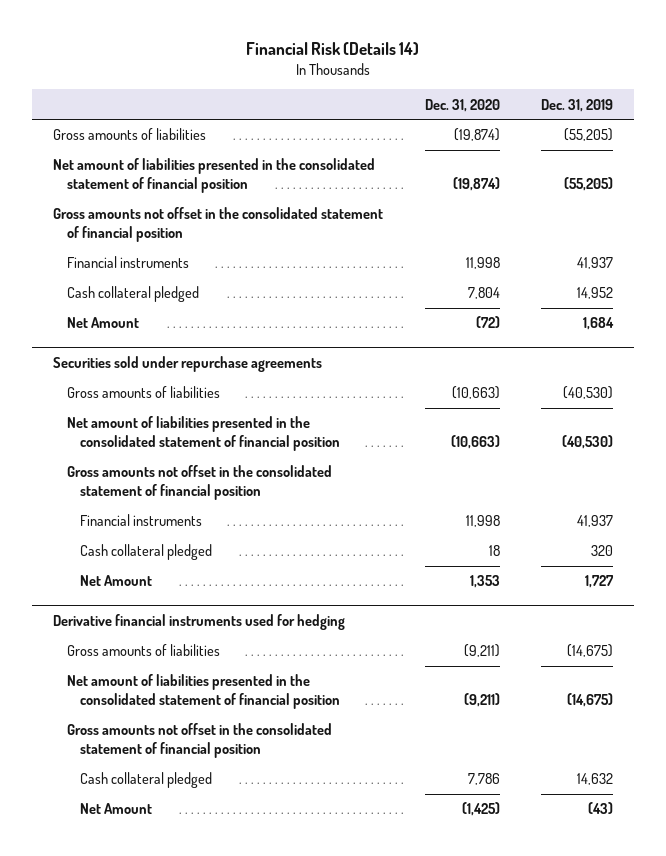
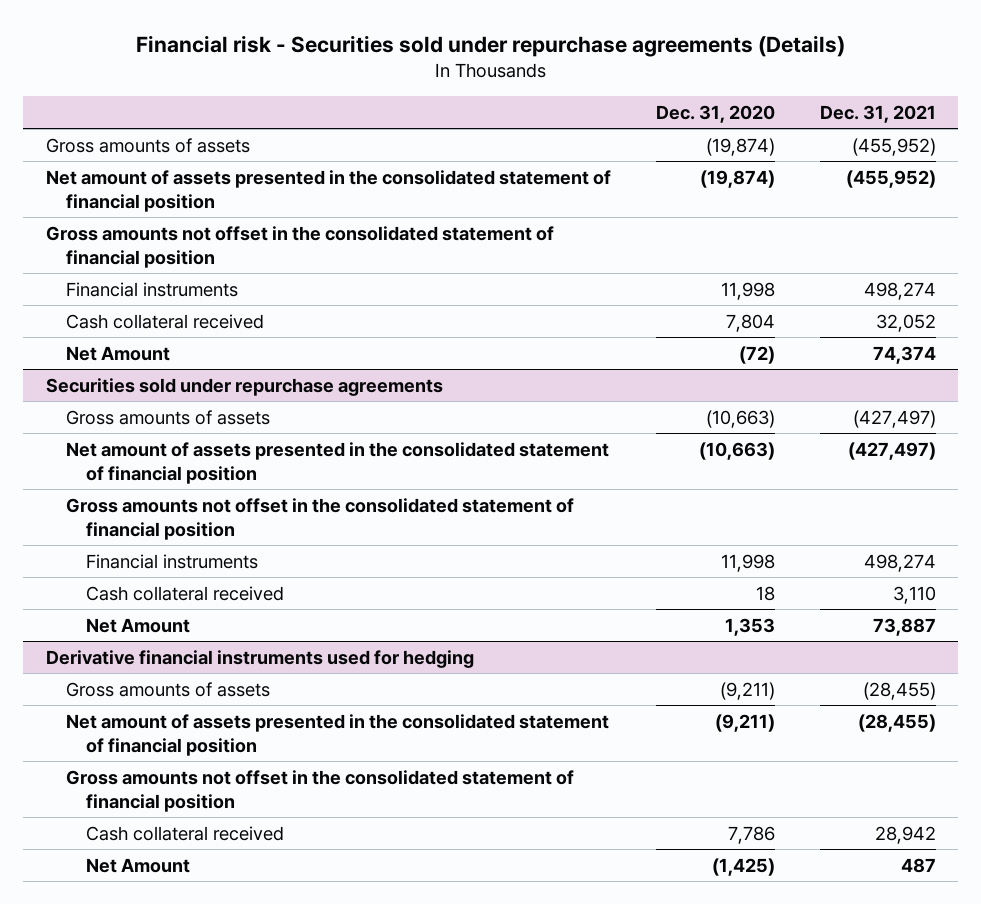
[246,41,420,55] Financial Risk (Details 14) -> [135,35,845,58] Financial risk - Securities sold under repurchase agreements (Details)
[541,98,614,112] Dec. 31, 2019 -> none
none -> [819,104,936,123] Dec. 31, 2021
[52,128,206,141] Gross amounts of liabilities -> [45,137,250,153] Gross amounts of assets
[52,158,375,194] Net amount of liabilities presented in the consolidated statement of financial position -> [45,169,611,212] Net amount of assets presented in the consolidated statement of financial position
[66,286,199,303] Cash collateral pledged -> [65,313,264,329] Cash collateral received
[66,386,220,399] Gross amounts of liabilities -> [65,409,270,425] Gross amounts of assets
[66,416,341,452] Net amount of liabilities presented in the consolidated statement of financial position -> [65,441,609,484] Net amount of assets presented in the consolidated statement of financial position
[80,544,213,561] Cash collateral pledged -> [86,585,285,601] Cash collateral received
[66,644,220,657] Gross amounts of liabilities -> [65,681,270,697] Gross amounts of assets
[66,674,341,710] Net amount of liabilities presented in the consolidated statement of financial position -> [65,713,609,756] Net amount of assets presented in the consolidated statement of financial position
[80,772,213,789] Cash collateral pledged -> [86,825,285,841] Cash collateral received

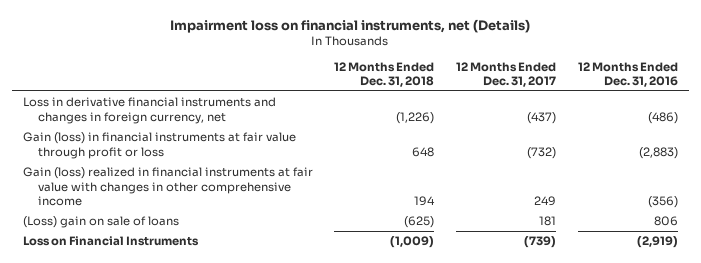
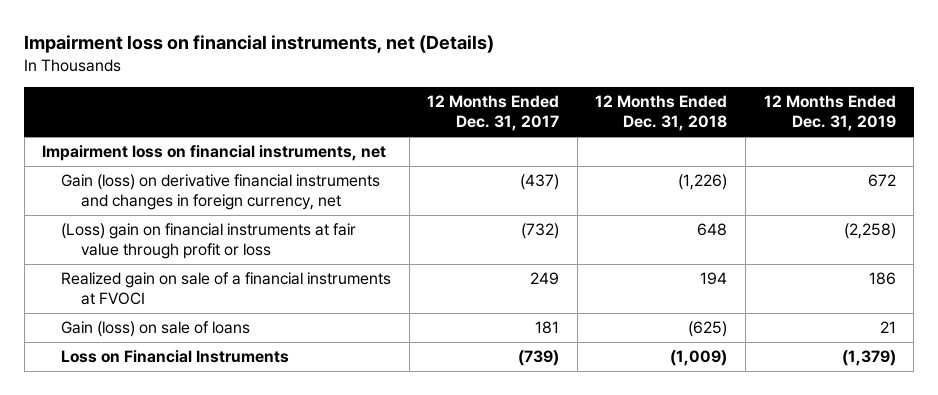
[577,61,678,88] 12 Months Ended Dec. 31, 2016 -> none
none -> [763,95,896,132] 12 Months Ended Dec. 31, 2019
none -> [42,145,387,162] Impairment loss on financial instruments, net
[22,97,276,124] Loss in derivative financial instruments and changes in foreign currency, net -> [61,174,381,211] Gain (loss) on derivative financial instruments and changes in foreign currency, net
[22,132,296,159] Gain (loss) in financial instruments at fair value through profit or loss -> [61,223,357,260] (Loss) gain on financial instruments at fair value through profit or loss
[22,167,313,207] Gain (loss) realized in financial instruments at fair value with changes in other comprehensive income -> [61,272,392,306] Realized gain on sale of a financial instruments at FVOCI
[22,216,179,229] (Loss) gain on sale of loans -> [61,321,251,338] Gain (loss) on sale of loans

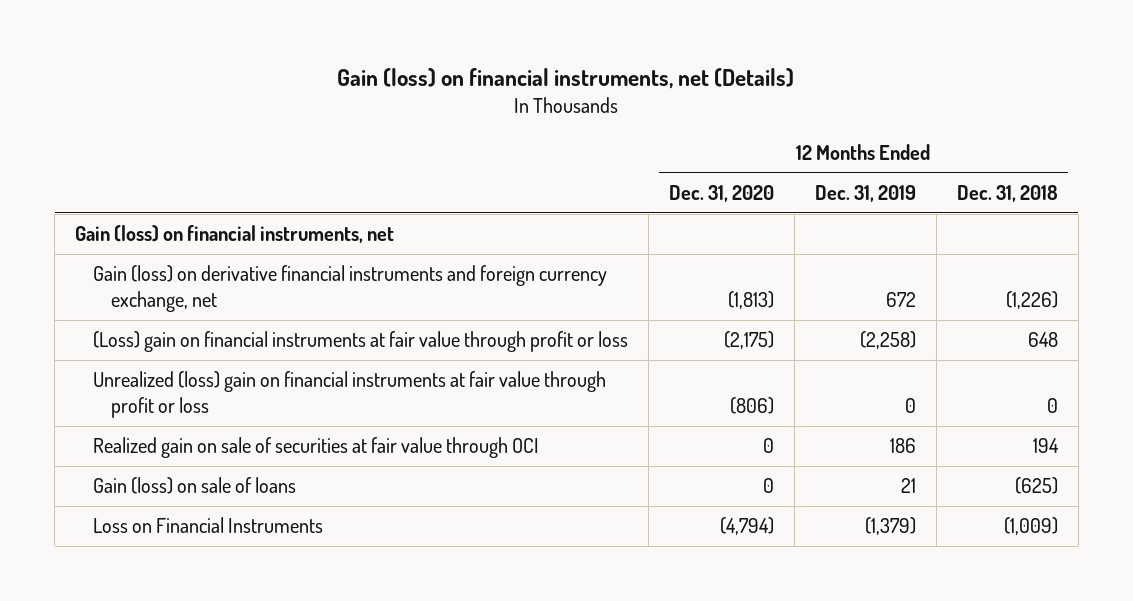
[24,35,495,54] Impairment loss on financial instruments, net (Details) -> [337,68,795,90] Gain (loss) on financial instruments, net (Details)
[427,95,560,132] 12 Months Ended Dec. 31, 2017 -> none
none -> [669,185,775,203] Dec. 31, 2020
[42,145,387,162] Impairment loss on financial instruments, net -> [75,225,395,244] Gain (loss) on financial instruments, net
[61,174,381,211] Gain (loss) on derivative financial instruments and changes in foreign currency, net -> [93,265,608,313] Gain (loss) on derivative financial instruments and foreign currency exchange, net
none -> [93,371,607,419] Unrealized (loss) gain on financial instruments at fair value through profit or loss
[61,272,392,306] Realized gain on sale of a financial instruments at FVOCI -> [93,437,540,459] Realized gain on sale of securities at fair value through OCI

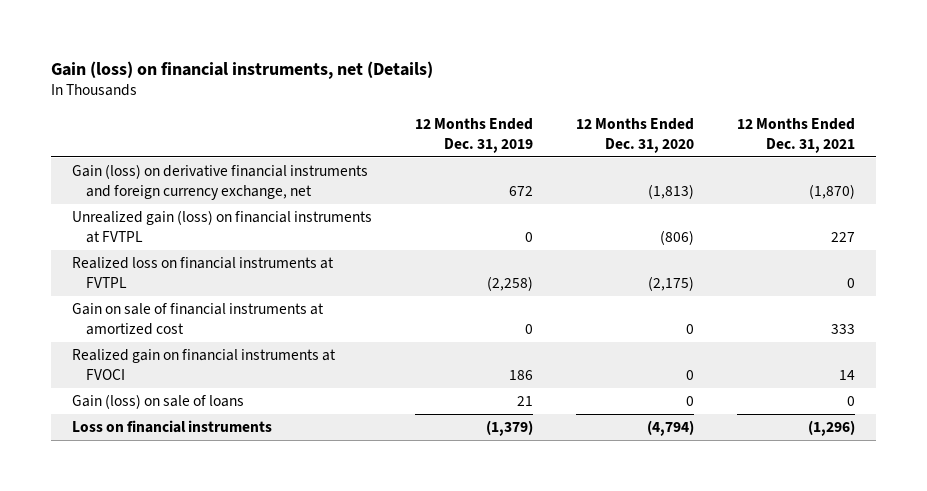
[956,185,1058,203] Dec. 31, 2018 -> none
none -> [736,117,855,153] 12 Months Ended Dec. 31, 2021
[75,225,395,244] Gain (loss) on financial instruments, net -> none
[93,331,629,353] (Loss) gain on financial instruments at fair value through profit or loss -> [72,209,373,243] Unrealized gain (loss) on financial instruments at FVTPL
[724,331,775,350] (2,175) -> [659,229,694,245] (806)
[859,331,916,350] (2,258) -> [524,231,533,242] 0
[93,371,607,419] Unrealized (loss) gain on financial instruments at fair value through profit or loss -> [72,256,335,288] Realized loss on financial instruments at FVTPL
[730,397,775,415] (806) -> [647,275,694,291] (2,175)
[904,398,916,414] 0 -> [486,275,533,291] (2,258)
none -> [72,302,325,335] Gain on sale of financial instruments at amortized cost
[93,437,540,459] Realized gain on sale of securities at fair value through OCI -> [72,348,337,380] Realized gain on financial instruments at FVOCI
[93,517,324,534] Loss on Financial Instruments -> [72,419,273,433] Loss on financial instruments

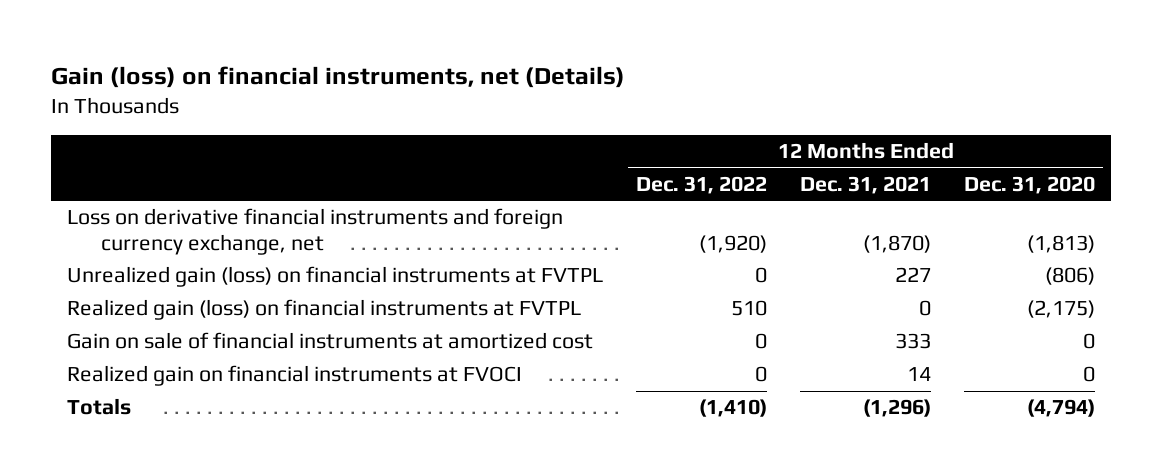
[414,117,533,153] 12 Months Ended Dec. 31, 2019 -> none
none -> [636,175,768,194] Dec. 31, 2022
[72,163,369,200] Gain (loss) on derivative financial instruments and foreign currency exchange, net -> [67,208,564,255] Loss on derivative financial instruments and foreign currency exchange, net
[72,256,335,288] Realized loss on financial instruments at FVTPL -> [67,299,582,321] Realized gain (loss) on financial instruments at FVTPL
[72,393,245,409] Gain (loss) on sale of loans -> none
[72,419,273,433] Loss on financial instruments -> [67,398,132,416] Totals

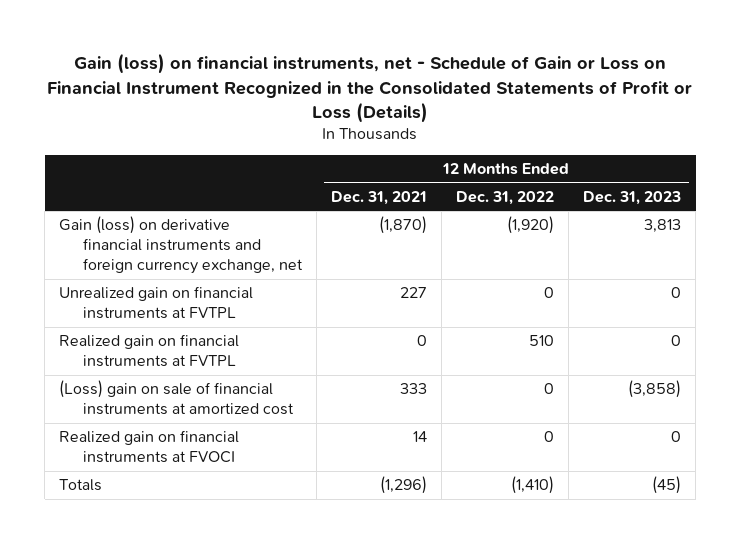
[50,66,625,89] Gain (loss) on financial instruments, net (Details) -> [47,53,693,124] Gain (loss) on financial instruments, net - Schedule of Gain or Loss on Financial Instrument Recognized in the Consolidated Statements of Profit or Loss (Details)
[963,175,1095,194] Dec. 31, 2020 -> none
none -> [583,190,682,205] Dec. 31, 2023
[67,208,564,255] Loss on derivative financial instruments and foreign currency exchange, net -> [59,216,303,275] Gain (loss) on derivative financial instruments and foreign currency exchange, net
[67,266,604,288] Unrealized gain (loss) on financial instruments at FVTPL -> [59,286,254,320] Unrealized gain on financial instruments at FVTPL
[67,299,582,321] Realized gain (loss) on financial instruments at FVTPL -> [59,334,240,368] Realized gain on financial instruments at FVTPL
[67,332,594,350] Gain on sale of financial instruments at amortized cost -> [59,380,294,416] (Loss) gain on sale of financial instruments at amortized cost

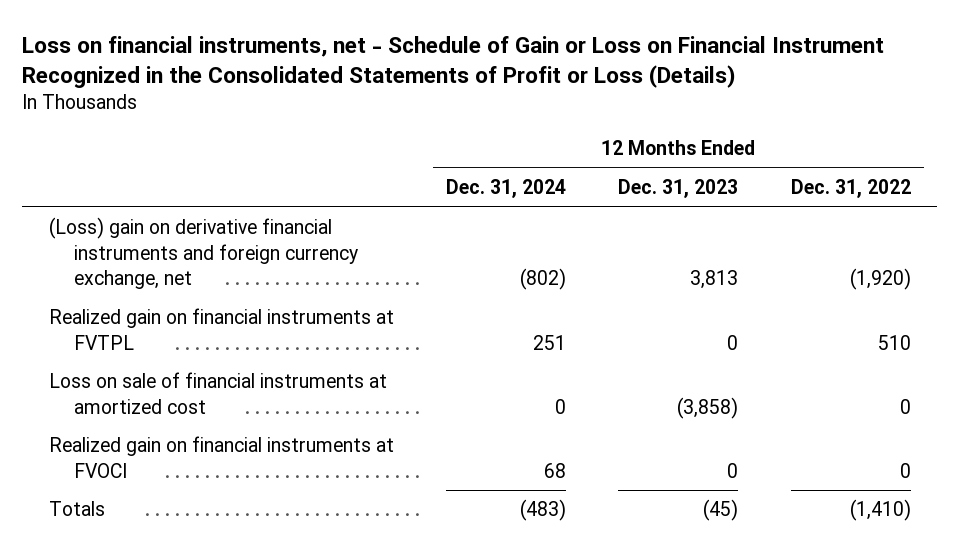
[47,53,693,124] Gain (loss) on financial instruments, net - Schedule of Gain or Loss on Financial Instrument Recognized in the Consolidated Statements of Profit or Loss (Details) -> [22,35,885,89] Loss on financial instruments, net - Schedule of Gain or Loss on Financial Instrument Recognized in the Consolidated Statements of Profit or Loss (Details)
[330,190,427,205] Dec. 31, 2021 -> none
none -> [445,179,566,199] Dec. 31, 2024
[59,286,254,320] Unrealized gain on financial instruments at FVTPL -> none
[59,216,303,275] Gain (loss) on derivative financial instruments and foreign currency exchange, net -> [48,217,358,290] (Loss) gain on derivative financial instruments and foreign currency exchange, net
[59,380,294,416] (Loss) gain on sale of financial instruments at amortized cost -> [48,372,387,414] Loss on sale of financial instruments at amortized cost

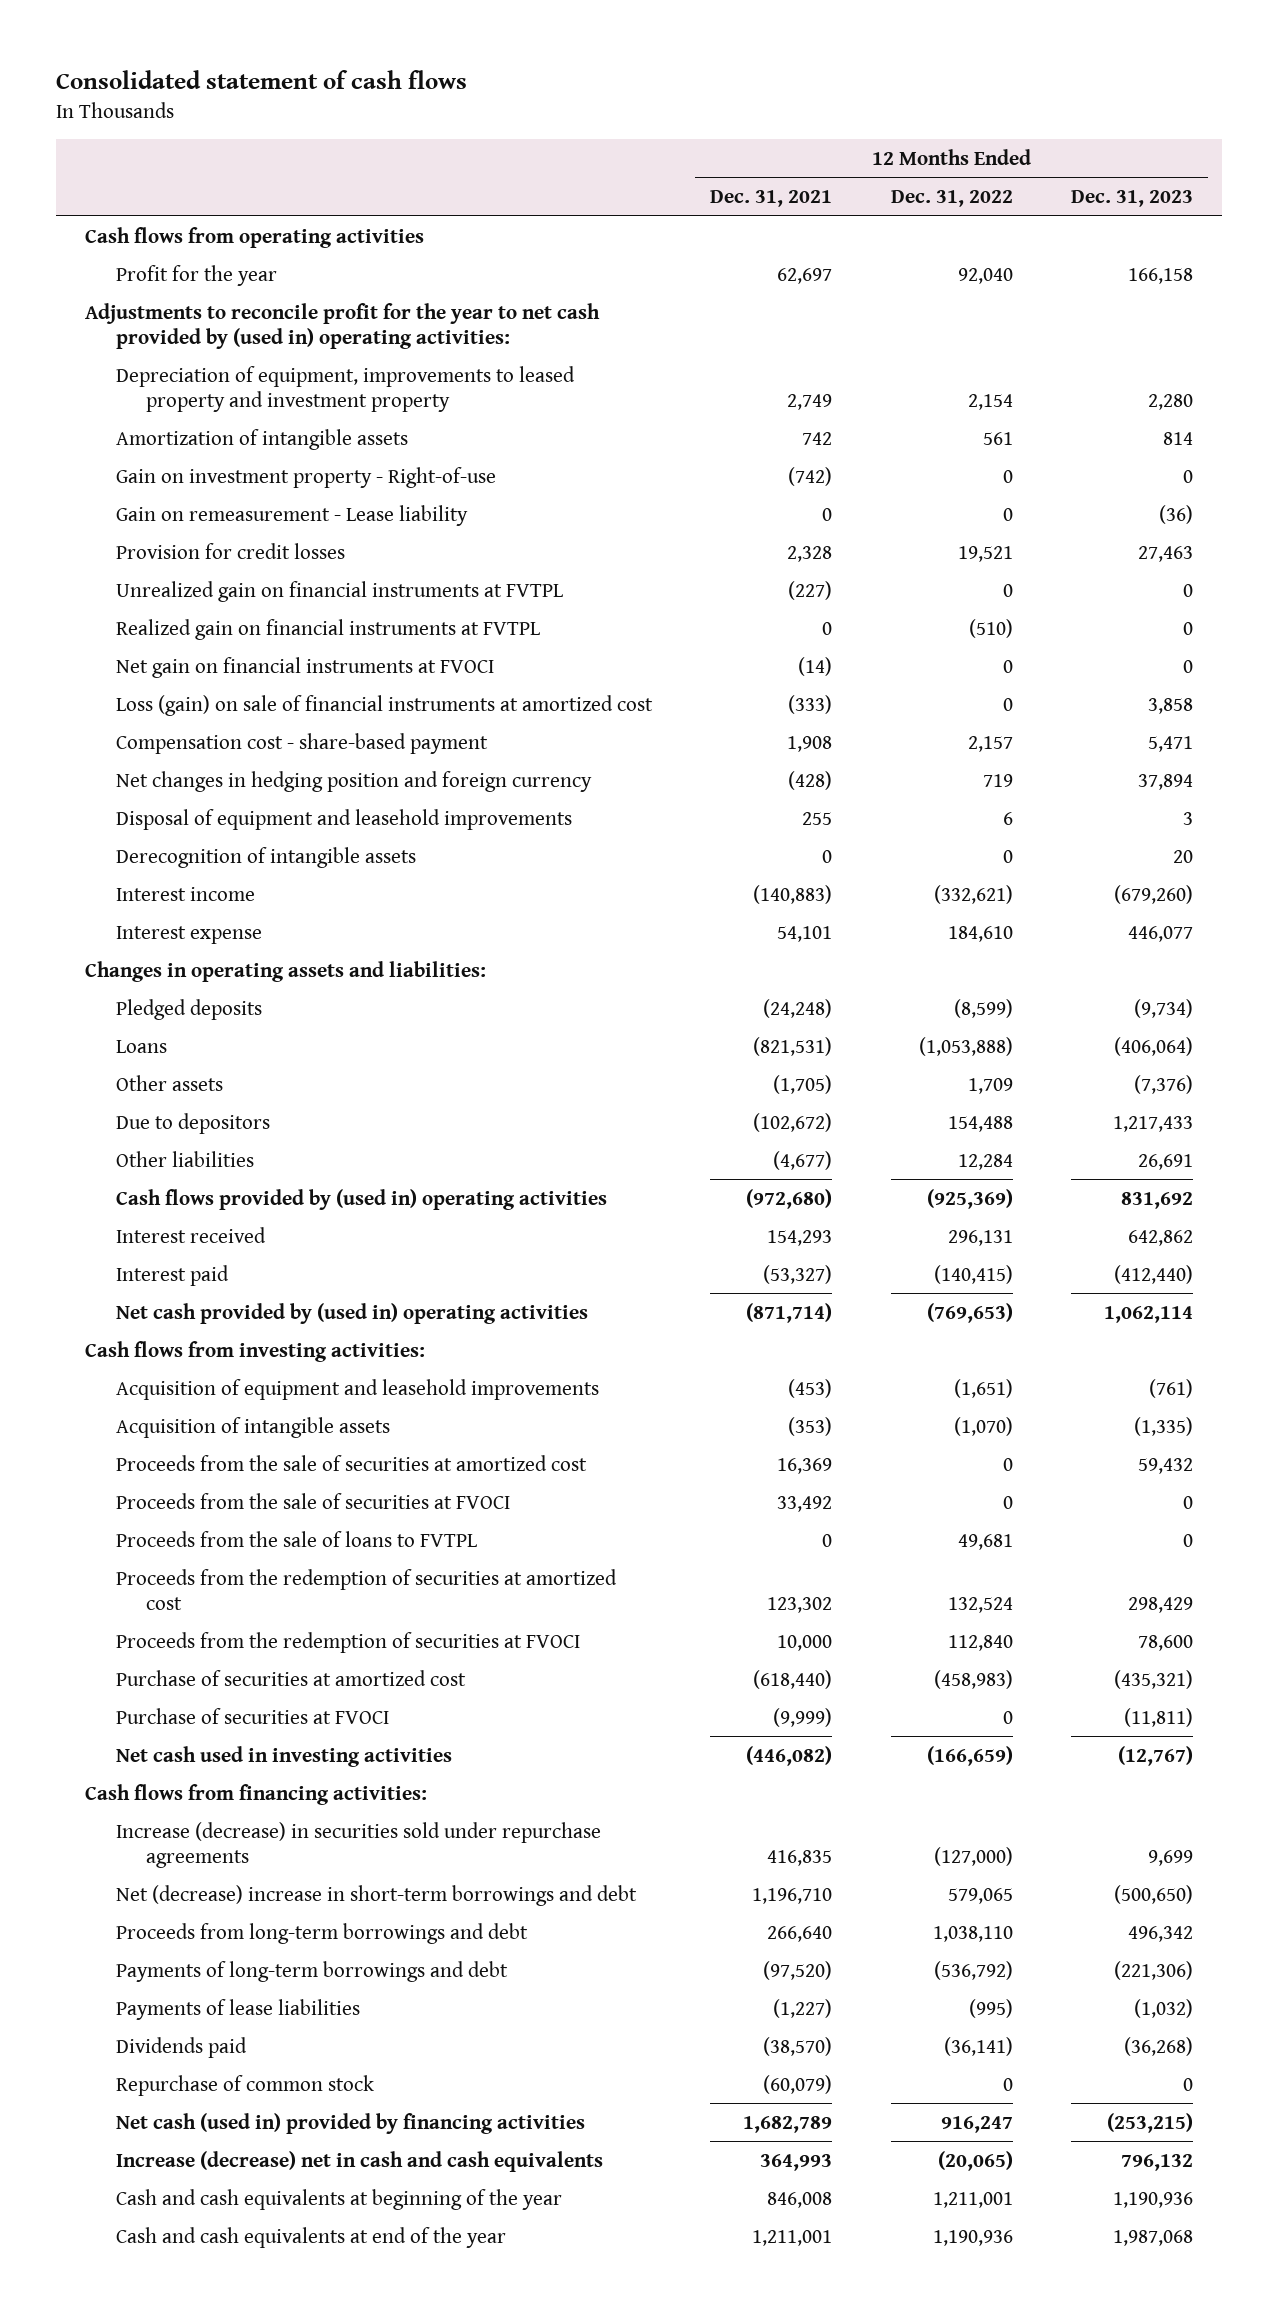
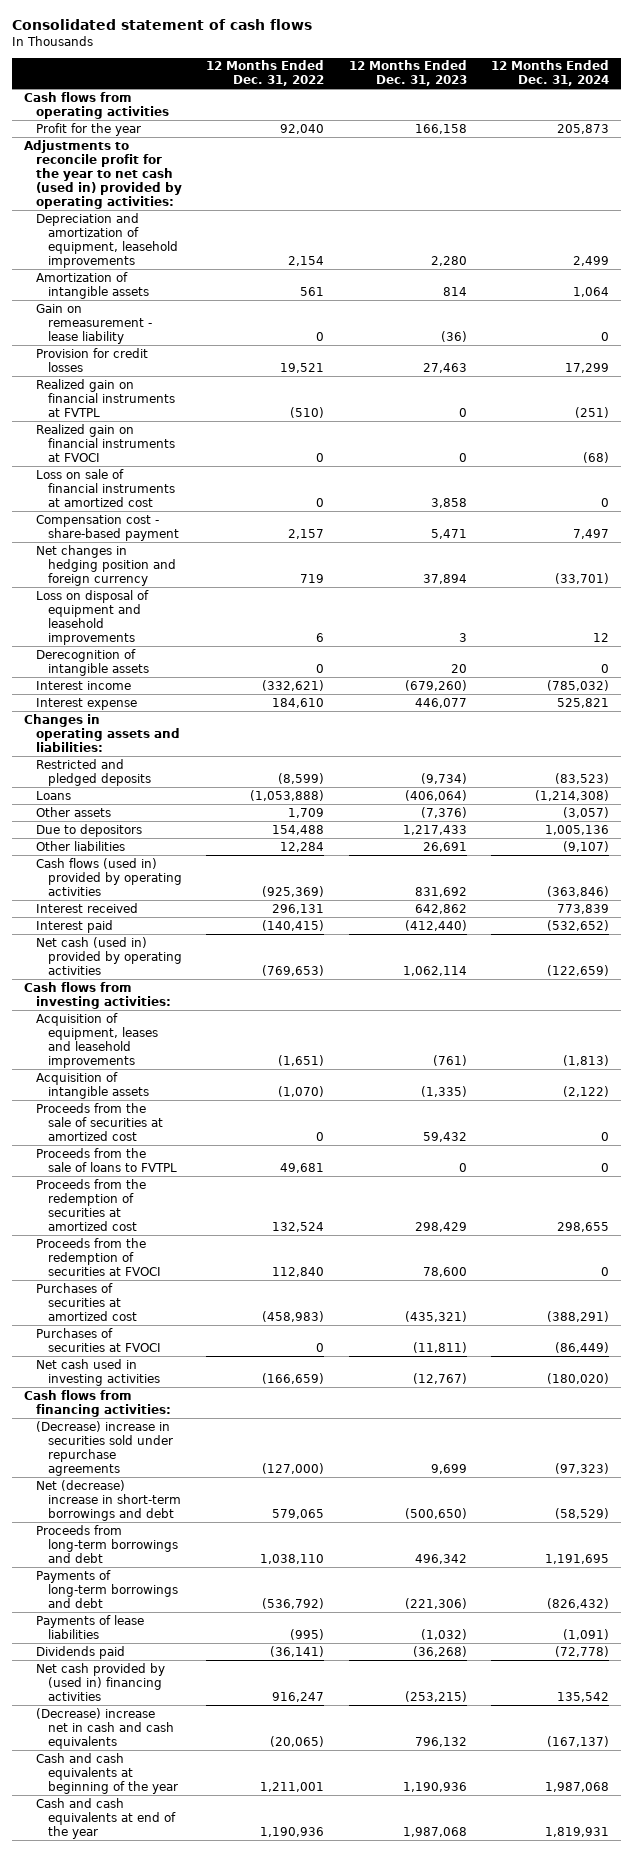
[710,190,833,208] Dec. 31, 2021 -> none
none -> [490,60,609,87] 12 Months Ended Dec. 31, 2024
[85,302,601,349] Adjustments to reconcile profit for the year to net cash provided by (used in) operating activities: -> [23,139,182,209] Adjustments to reconcile profit for the year to net cash (used in) provided by operating activities:
[115,365,575,412] Depreciation of equipment, improvements to leased property and investment property -> [35,212,178,268] Depreciation and amortization of equipment, leasehold improvements
[115,466,496,488] Gain on investment property - Right-of-use -> none
[115,504,468,526] Gain on remeasurement - Lease liability -> [35,303,152,344] Gain on remeasurement - lease liability
[115,580,563,602] Unrealized gain on financial instruments at FVTPL -> none
[115,656,494,678] Net gain on financial instruments at FVOCI -> [35,423,175,462] Realized gain on financial instruments at FVOCI
[115,694,653,716] Loss (gain) on sale of financial instruments at amortized cost -> [35,468,175,507] Loss on sale of financial instruments at amortized cost
[115,808,572,830] Disposal of equipment and leasehold improvements -> [35,589,149,645] Loss on disposal of equipment and leasehold improvements
[115,998,262,1020] Pledged deposits -> [35,758,151,786] Restricted and pledged deposits
[115,1188,607,1210] Cash flows provided by (used in) operating activities -> [35,857,182,896] Cash flows (used in) provided by operating activities
[115,1302,588,1324] Net cash provided by (used in) operating activities -> [35,936,182,975] Net cash (used in) provided by operating activities
[115,1378,599,1400] Acquisition of equipment and leasehold improvements -> [35,1012,158,1068] Acquisition of equipment, leases and leasehold improvements
[115,1492,510,1509] Proceeds from the sale of securities at FVOCI -> none
[115,1669,466,1686] Purchase of securities at amortized cost -> [35,1282,137,1321] Purchases of securities at amortized cost
[115,1707,389,1724] Purchase of securities at FVOCI -> [35,1327,161,1352] Purchases of securities at FVOCI
[115,1821,601,1868] Increase (decrease) in securities sold under repurchase agreements -> [35,1420,173,1476] (Decrease) increase in securities sold under repurchase agreements
[115,2074,374,2096] Repurchase of common stock -> none
[115,2112,585,2134] Net cash (used in) provided by financing activities -> [35,1662,165,1701] Net cash provided by (used in) financing activities
[115,2150,603,2172] Increase (decrease) net in cash and cash equivalents -> [35,1707,174,1749] (Decrease) increase net in cash and cash equivalents

